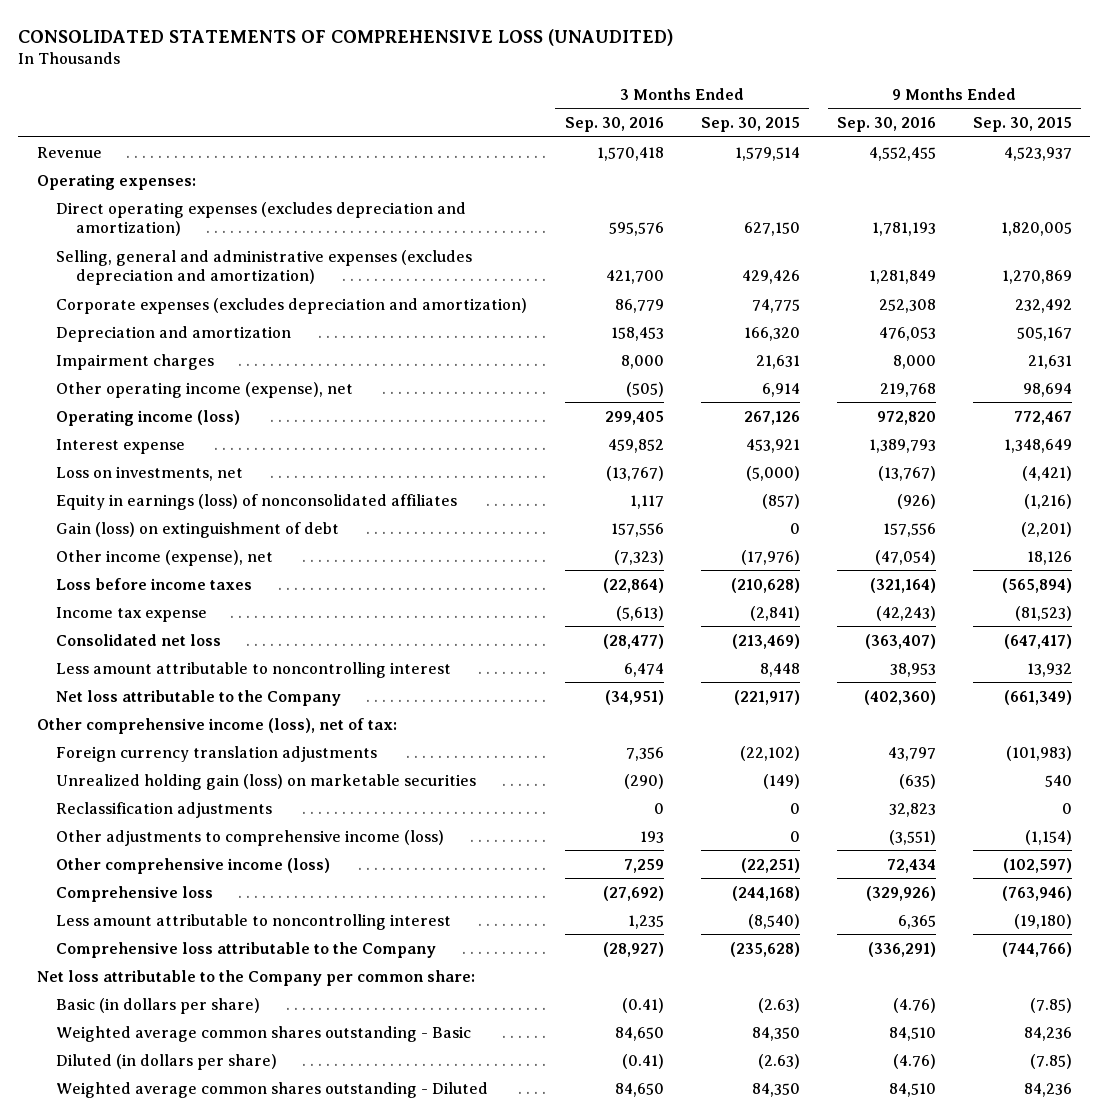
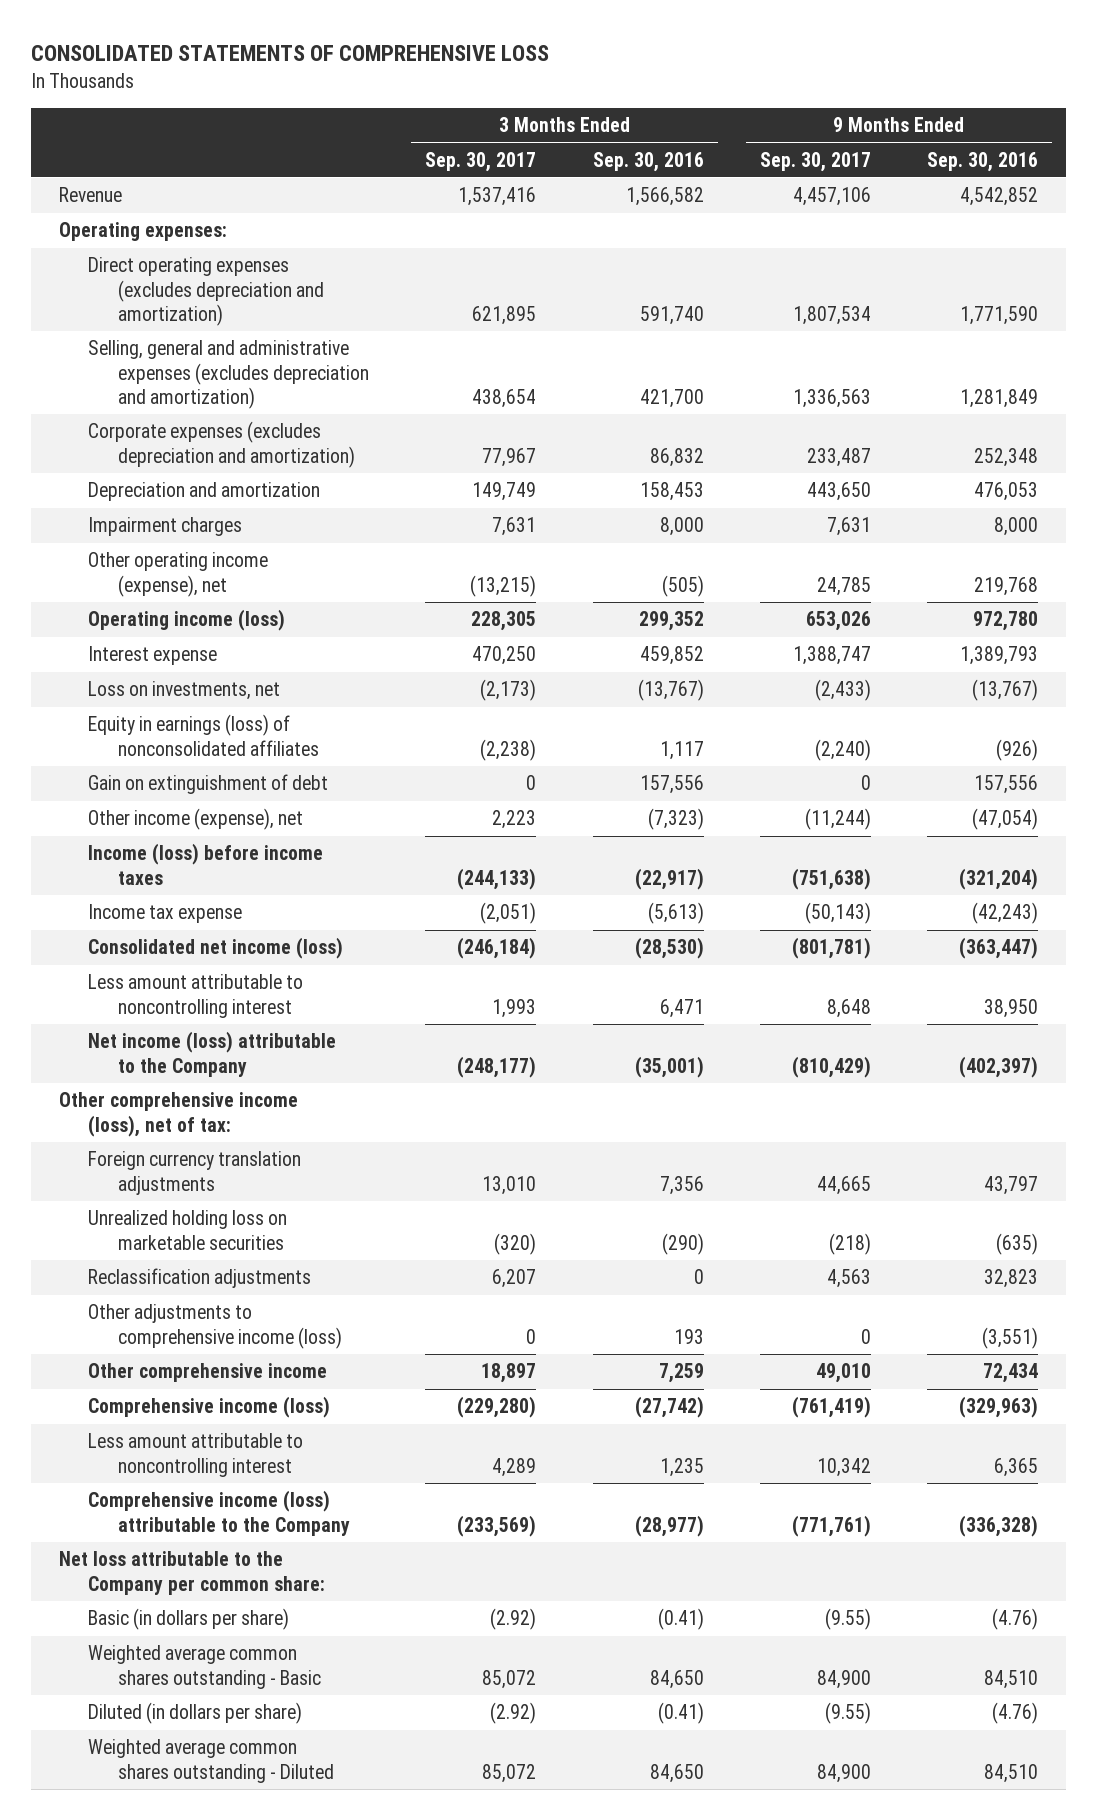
[18,28,674,46] CONSOLIDATED STATEMENTS OF COMPREHENSIVE LOSS (UNAUDITED) -> [30,45,549,62] CONSOLIDATED STATEMENTS OF COMPREHENSIVE LOSS
[700,117,800,133] Sep. 30, 2015 -> none
[972,117,1072,133] Sep. 30, 2015 -> none
none -> [425,151,537,172] Sep. 30, 2017
none -> [759,151,871,172] Sep. 30, 2017
[596,146,664,161] 1,570,418 -> [625,187,704,207] 1,566,582
[868,146,936,161] 4,552,455 -> [960,187,1039,207] 4,542,852
[608,222,664,237] 595,576 -> [639,305,704,325] 591,740
[871,222,936,237] 1,781,193 -> [960,305,1039,325] 1,771,590
[614,298,664,313] 86,779 -> [649,447,704,467] 86,832
[878,298,936,313] 252,308 -> [974,447,1039,467] 252,348
[604,410,664,425] 299,405 -> [638,611,704,632] 299,352
[876,410,936,425] 972,820 -> [973,611,1039,632] 972,780
[56,521,340,538] Gain (loss) on extinguishment of debt -> [88,774,329,795] Gain on extinguishment of debt
[56,577,253,590] Loss before income taxes -> [88,843,324,885] Income (loss) before income taxes
[602,577,664,593] (22,864) -> [634,867,704,890] (22,917)
[869,577,936,593] (321,164) -> [959,867,1039,890] (321,204)
[56,633,222,646] Consolidated net loss -> [88,937,344,960] Consolidated net income (loss)
[602,633,664,649] (28,477) -> [634,937,704,960] (28,530)
[864,633,936,649] (363,407) -> [959,937,1039,960] (363,447)
[623,662,664,677] 6,474 -> [659,998,704,1018] 6,471
[889,662,936,677] 38,953 -> [984,998,1039,1018] 38,950
[56,689,342,706] Net loss attributable to the Company -> [88,1031,337,1077] Net income (loss) attributable to the Company
[604,689,664,705] (34,951) -> [634,1055,704,1078] (35,001)
[863,689,936,705] (402,360) -> [959,1055,1039,1078] (402,397)
[56,773,477,790] Unrealized holding gain (loss) on marketable securities -> [88,1210,288,1250] Unrealized holding loss on marketable securities
[56,857,331,874] Other comprehensive income (loss) -> [88,1363,328,1383] Other comprehensive income
[56,885,214,902] Comprehensive loss -> [88,1396,331,1419] Comprehensive income (loss)
[602,885,664,901] (27,692) -> [634,1396,704,1419] (27,742)
[865,885,936,901] (329,926) -> [959,1396,1039,1419] (329,963)
[56,941,437,958] Comprehensive loss attributable to the Company -> [88,1490,351,1536] Comprehensive income (loss) attributable to the Company
[602,941,664,957] (28,927) -> [634,1514,704,1537] (28,977)
[867,941,936,957] (336,291) -> [959,1514,1039,1537] (336,328)

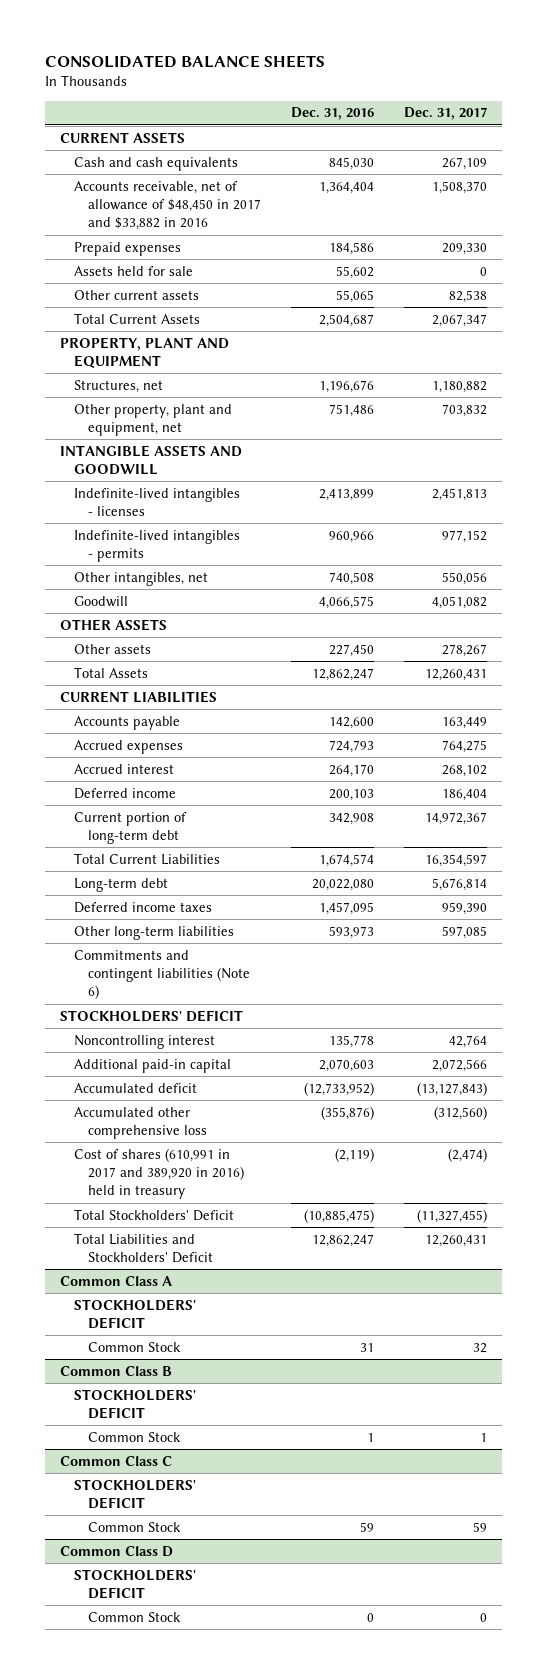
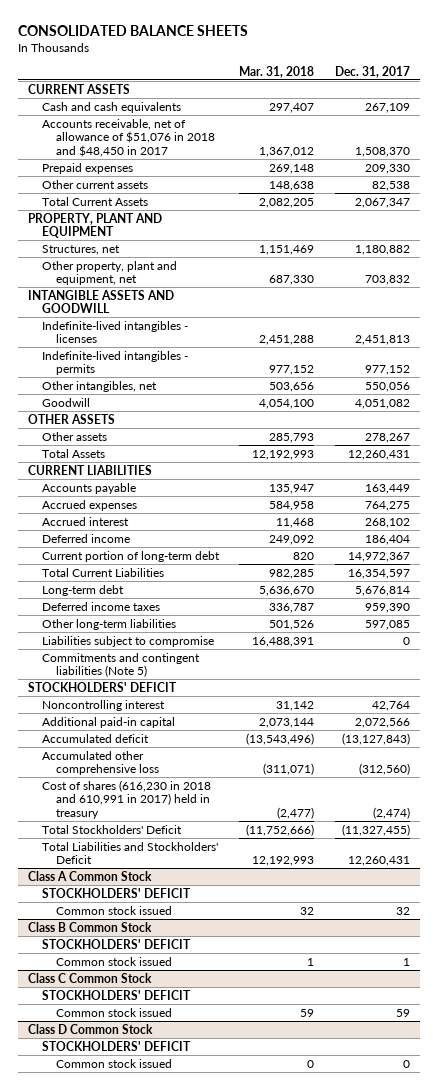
[291,107,375,121] Dec. 31, 2016 -> none
none -> [239,65,315,78] Mar. 31, 2018
[74,180,262,231] Accounts receivable, net of allowance of $48,450 in 2017 and $33,882 in 2016 -> [41,118,215,157] Accounts receivable, net of allowance of $51,076 in 2018 and $48,450 in 2017
[74,265,194,276] Assets held for sale -> none
none -> [41,635,214,647] Liabilities subject to compromise
[74,949,251,1000] Commitments and contingent liabilities (Note 6) -> [41,652,200,678] Commitments and contingent liabilities (Note 5)
[74,1147,245,1200] Cost of shares (610,991 in 2017 and 389,920 in 2016) held in treasury -> [41,779,211,819] Cost of shares (616,230 in 2018 and 610,991 in 2017) held in treasury
[59,1275,172,1286] Common Class A -> [28,870,153,881] Class A Common Stock
[88,1341,182,1352] Common Stock -> [55,905,172,915] Common stock issued
[59,1365,172,1376] Common Class B -> [28,921,153,932] Class B Common Stock
[88,1431,182,1442] Common Stock -> [55,956,172,966] Common stock issued
[59,1455,172,1466] Common Class C -> [28,972,153,983] Class C Common Stock
[88,1521,182,1532] Common Stock -> [55,1007,172,1017] Common stock issued
[59,1545,173,1557] Common Class D -> [28,1023,154,1034] Class D Common Stock
[88,1611,182,1622] Common Stock -> [55,1058,172,1068] Common stock issued

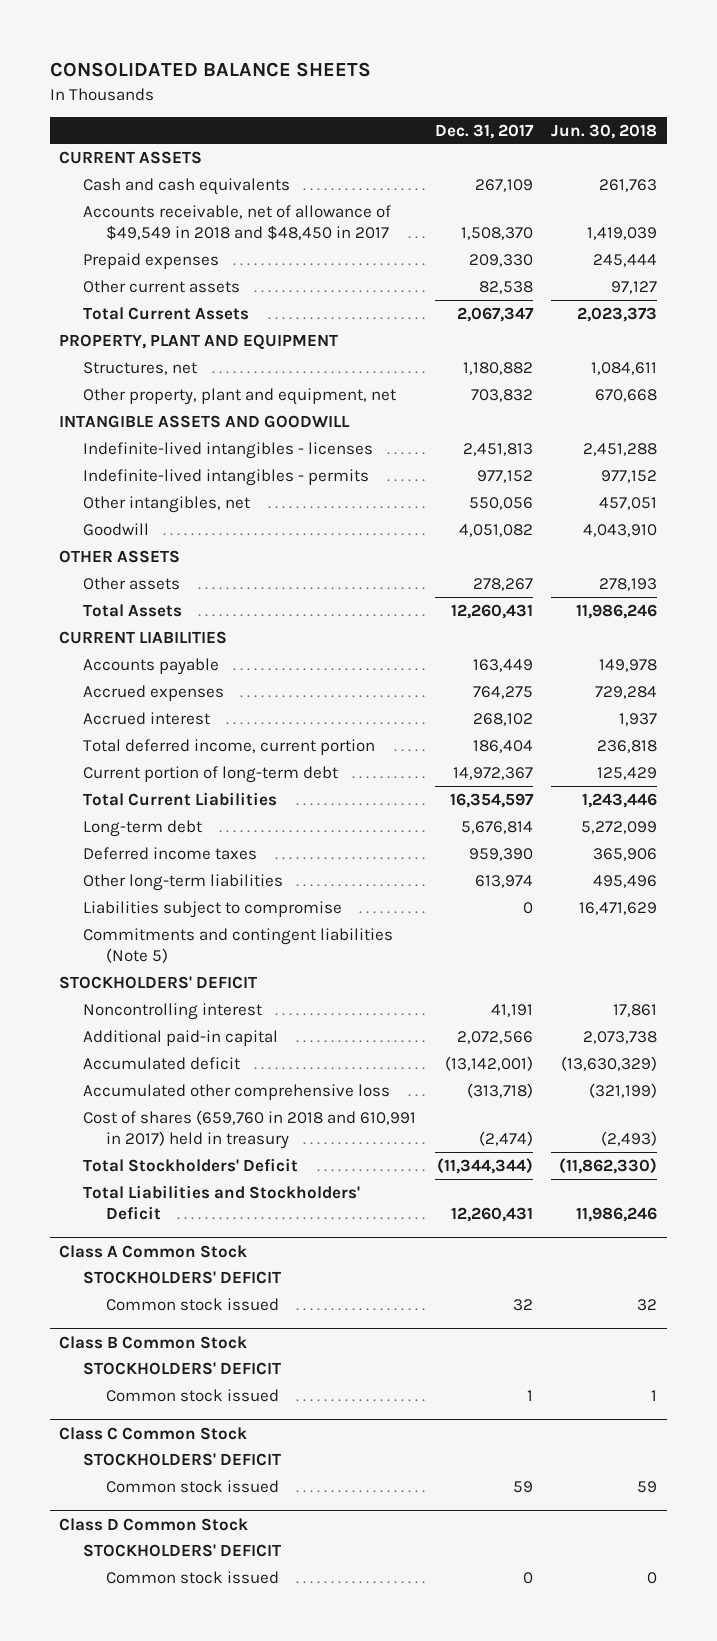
[239,65,315,78] Mar. 31, 2018 -> none
none -> [551,123,658,139] Jun. 30, 2018
[41,118,215,157] Accounts receivable, net of allowance of $51,076 in 2018 and $48,450 in 2017 -> [82,204,391,241] Accounts receivable, net of allowance of $49,549 in 2018 and $48,450 in 2017
[41,533,130,543] Deferred income -> [82,738,375,755] Total deferred income, current portion
[364,619,410,630] 597,085 -> [474,874,533,888] 613,974
[371,700,410,711] 42,764 -> [490,1003,533,1017] 41,191
[341,732,410,745] (13,127,843) -> [444,1055,533,1071] (13,142,001)
[358,763,410,776] (312,560) -> [466,1082,533,1098] (313,718)
[41,779,211,819] Cost of shares (616,230 in 2018 and 610,991 in 2017) held in treasury -> [82,1109,416,1150] Cost of shares (659,760 in 2018 and 610,991 in 2017) held in treasury
[341,823,410,836] (11,327,455) -> [436,1157,533,1174] (11,344,344)

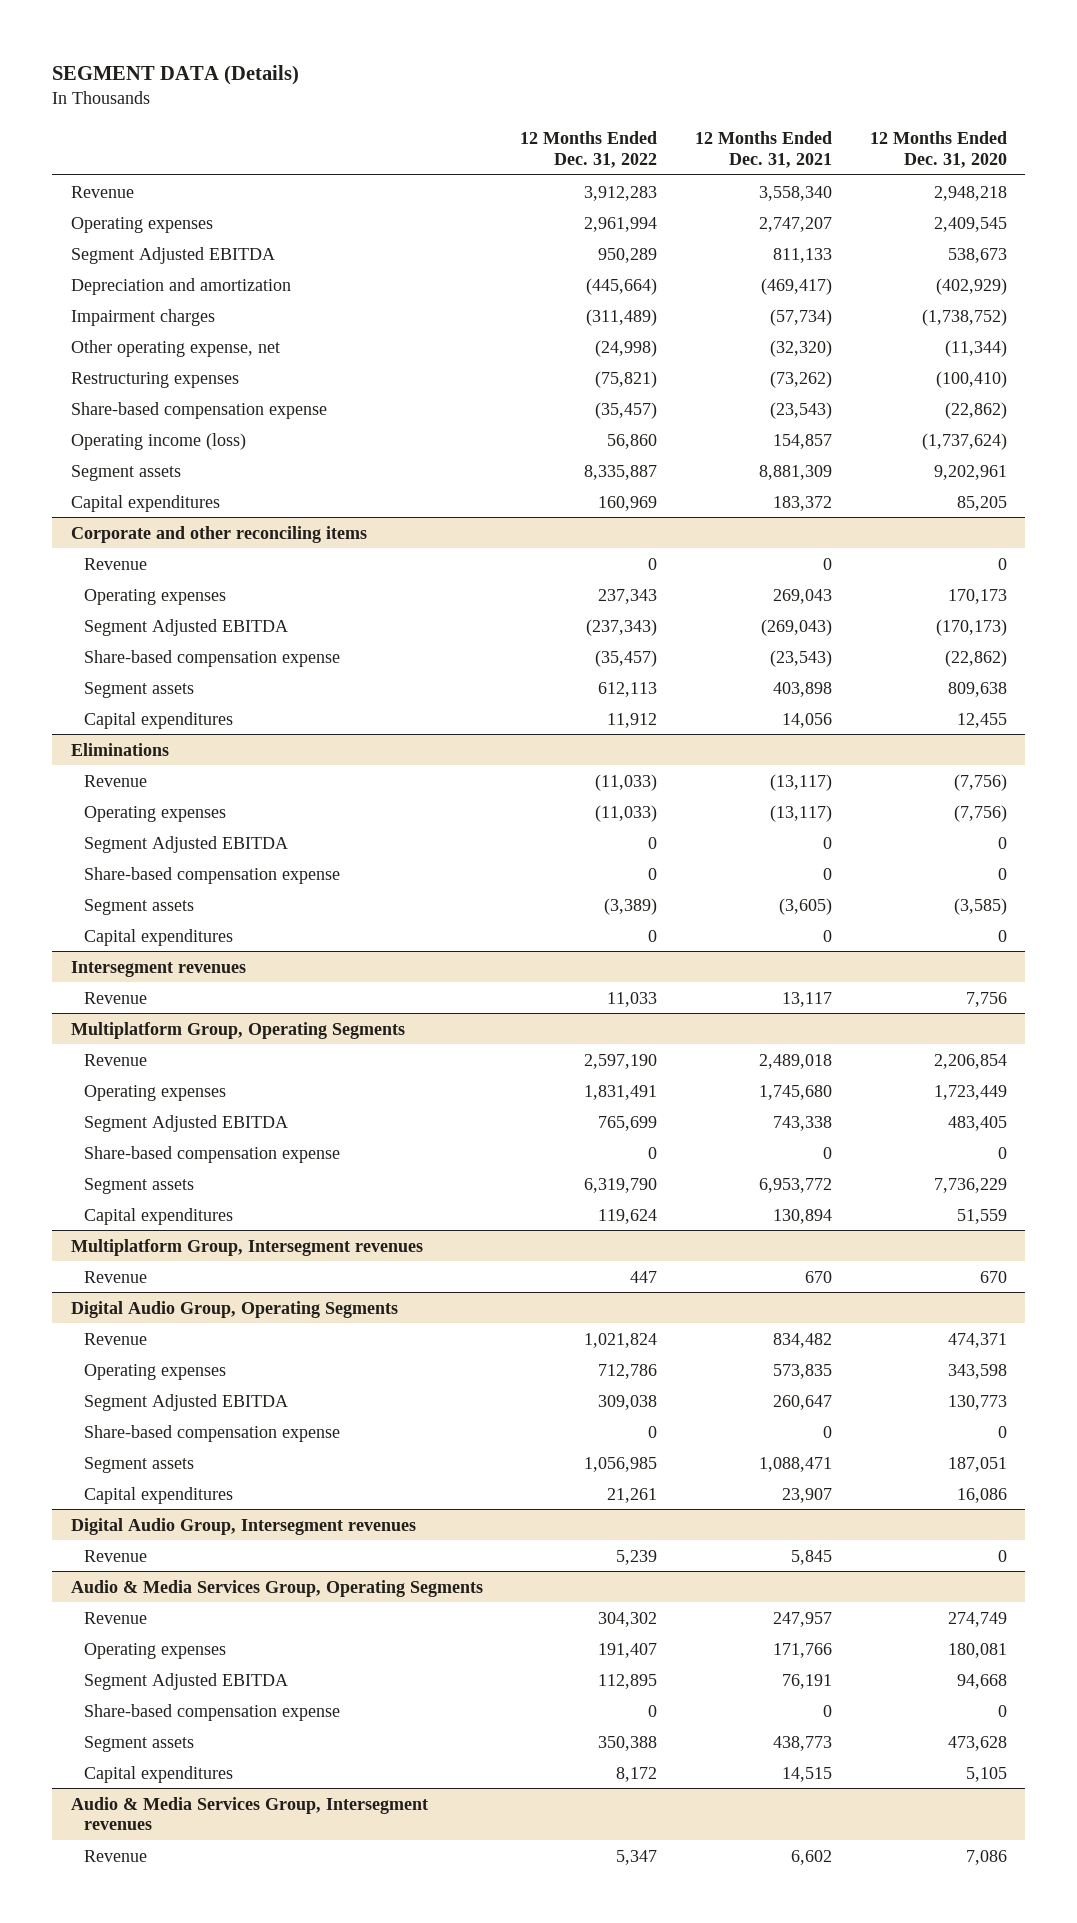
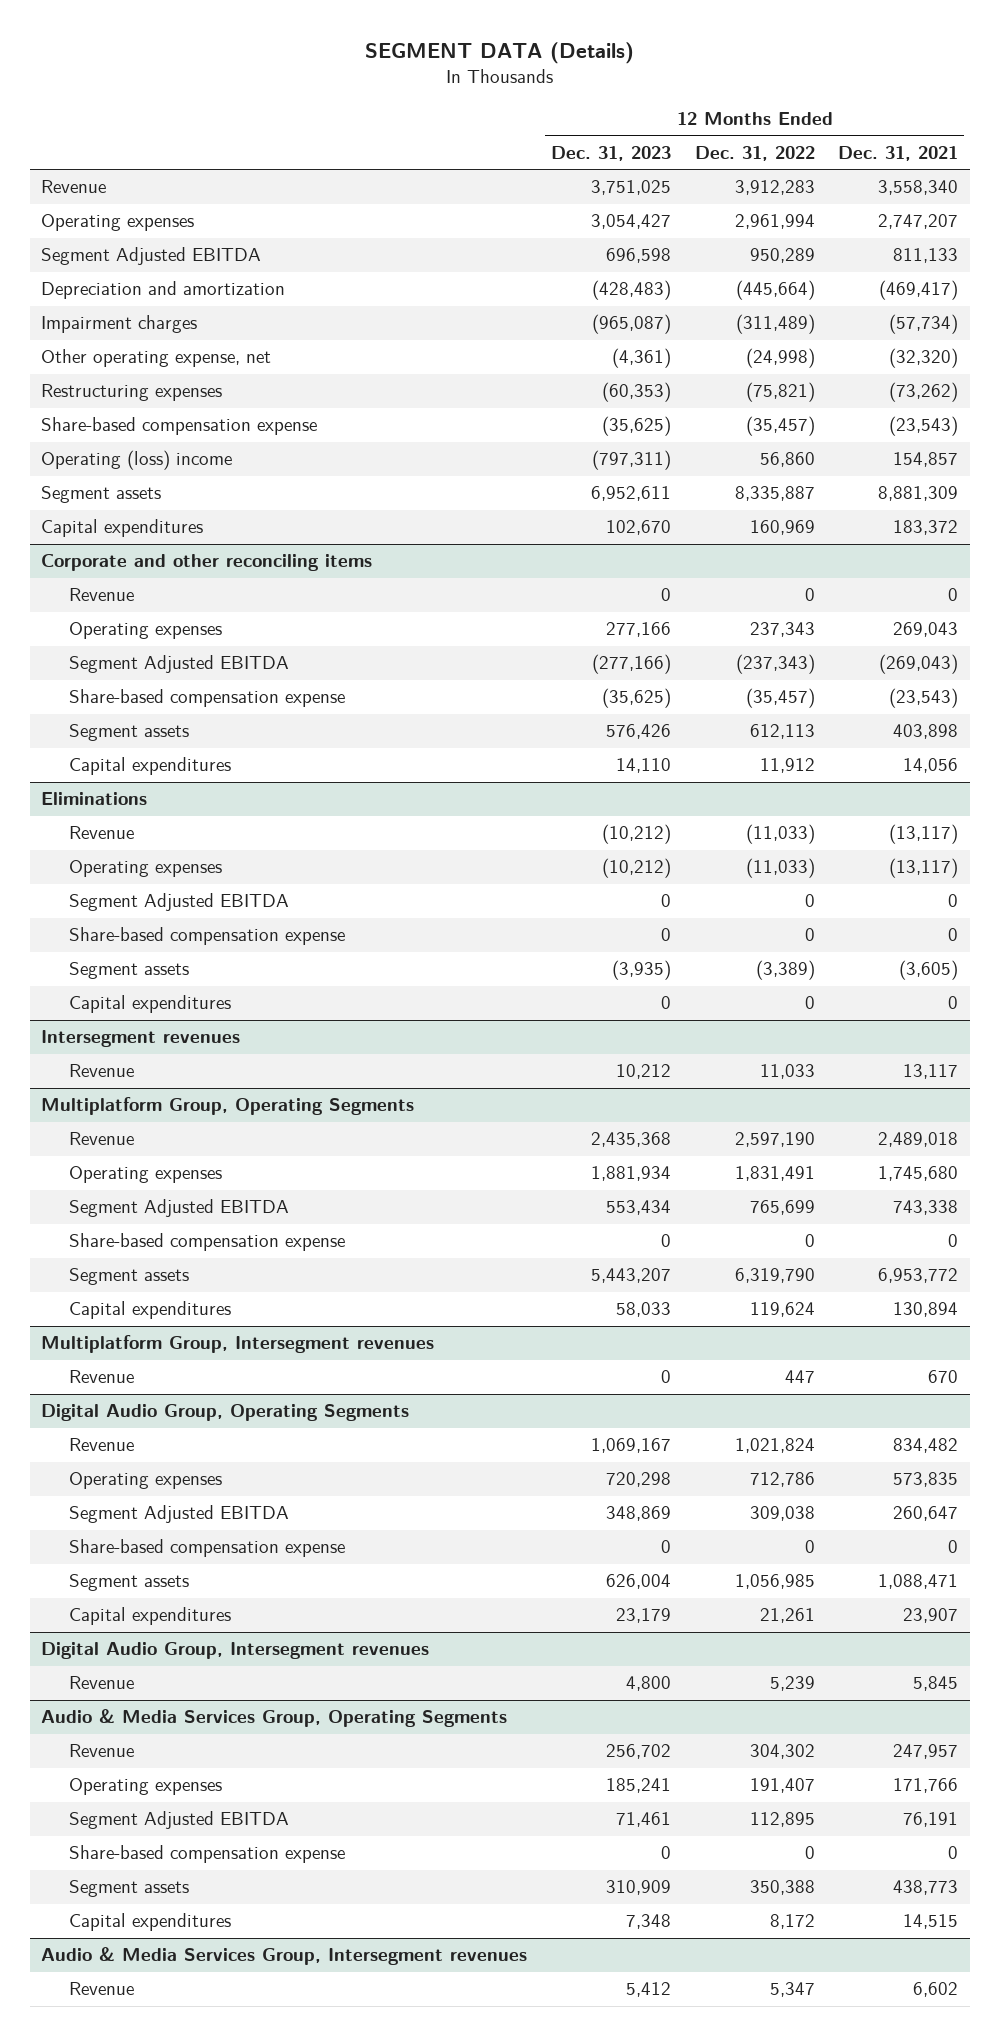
[869,130,1007,168] 12 Months Ended Dec. 31, 2020 -> none
none -> [551,145,672,161] Dec. 31, 2023
[70,432,246,450] Operating income (loss) -> [41,450,233,471] Operating (loss) income

